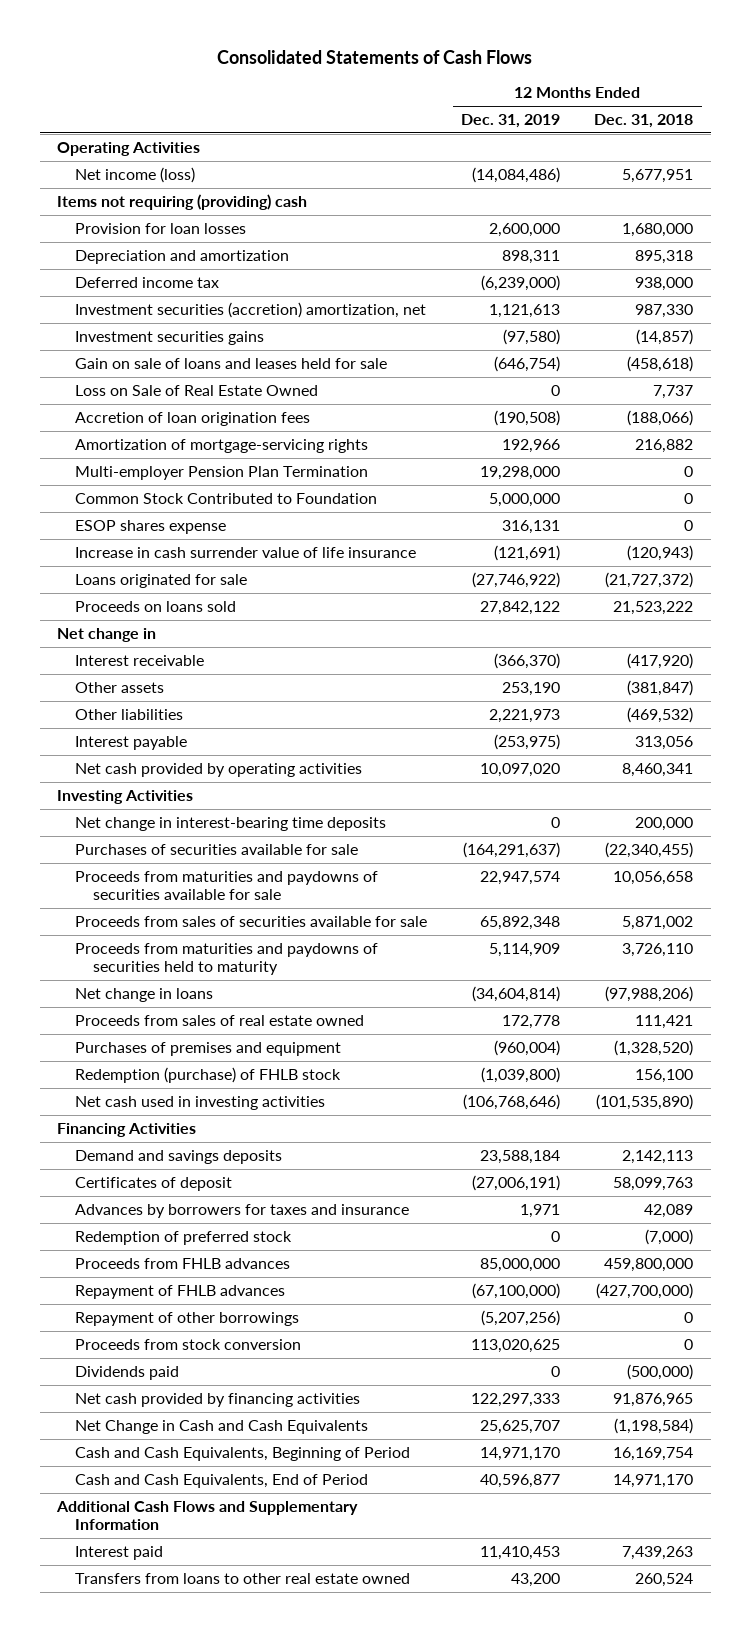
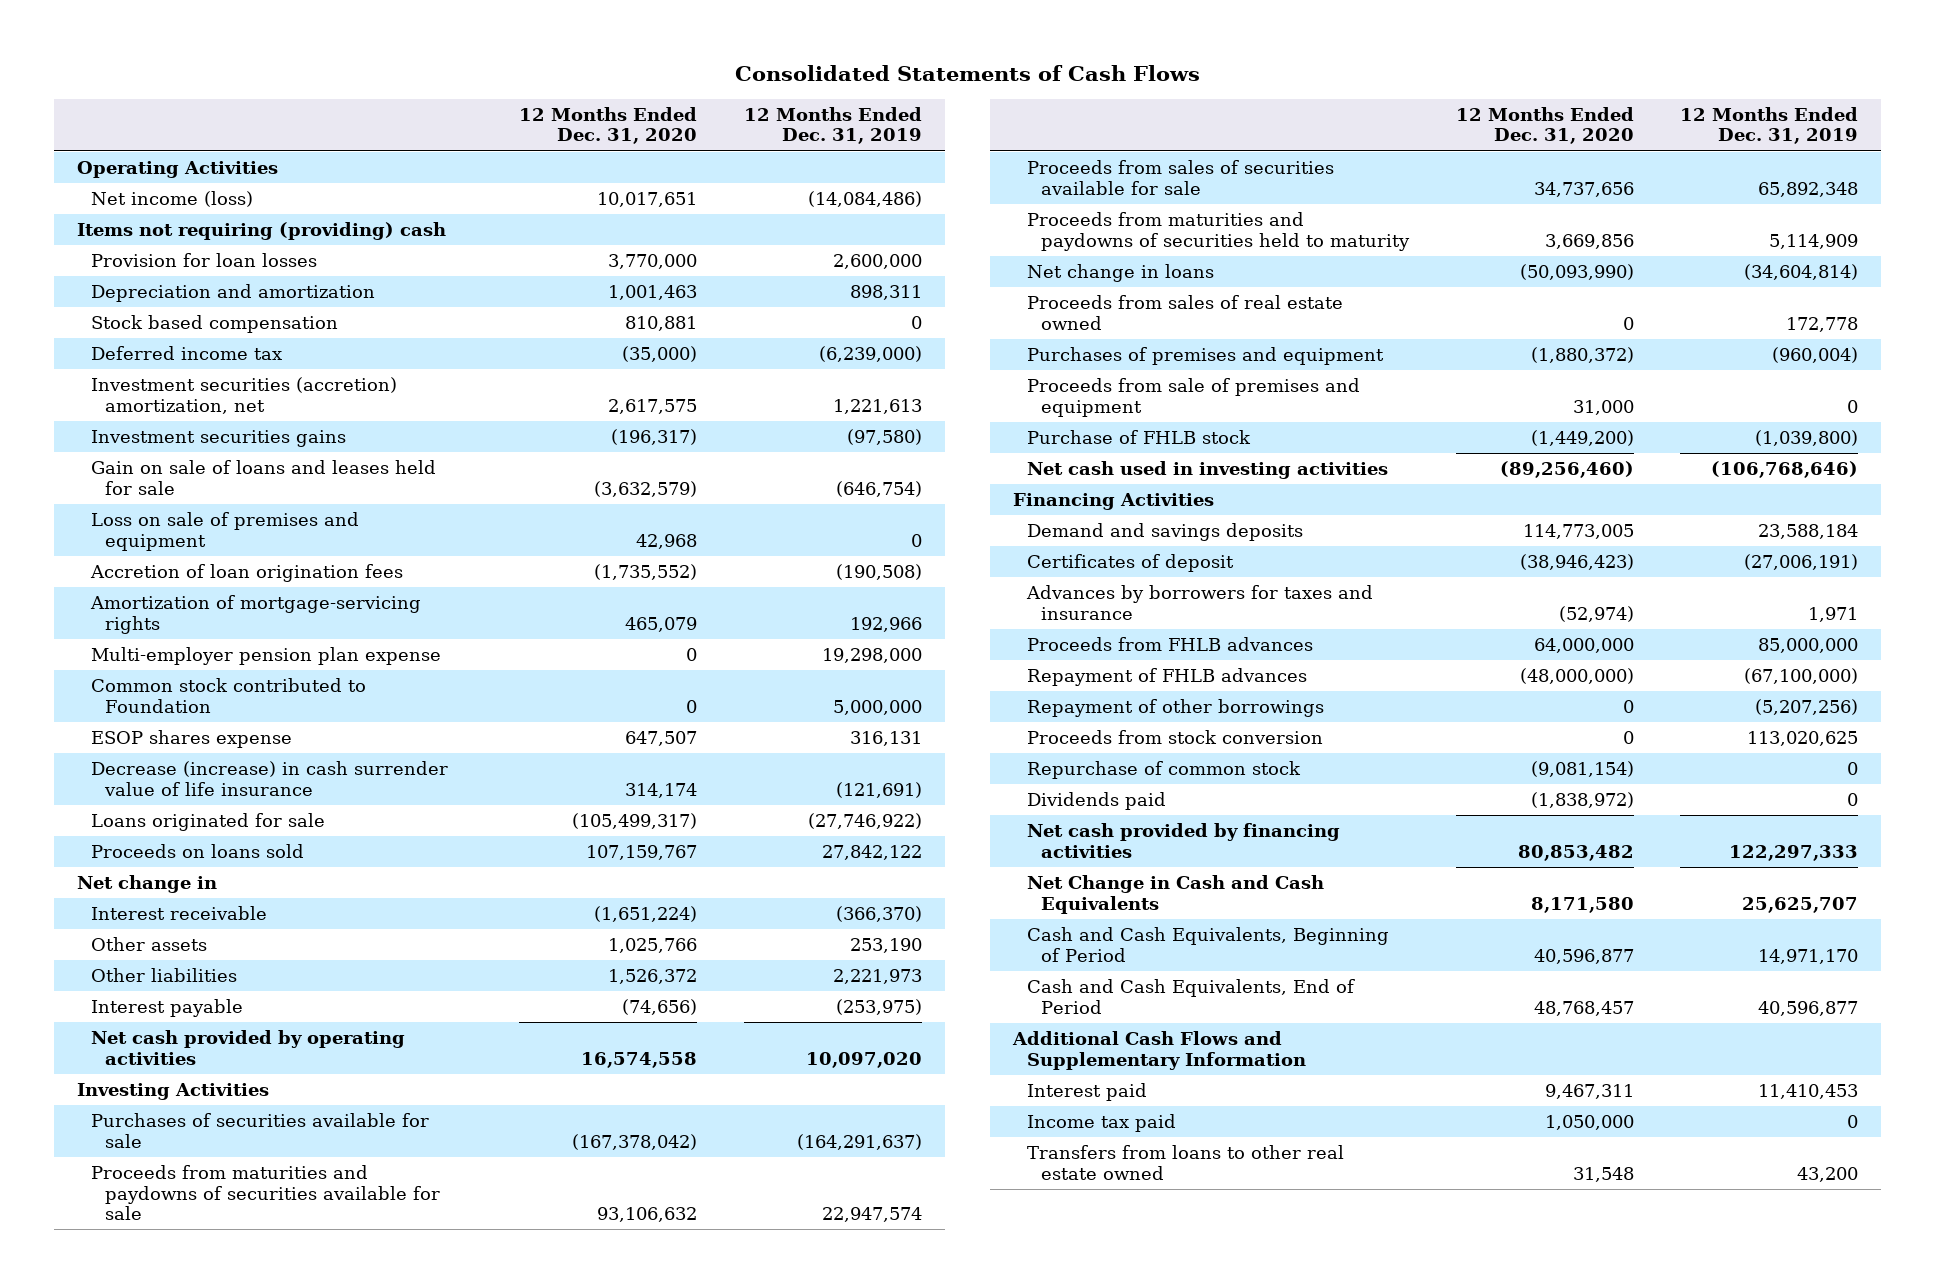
[594,113,694,128] Dec. 31, 2018 -> none
none -> [519,106,698,145] 12 Months Ended Dec. 31, 2020
none -> [90,315,338,334] Stock based compensation
[489,303,561,318] 1,121,613 -> [833,398,923,414] 1,221,613
[75,384,319,396] Loss on Sale of Real Estate Owned -> none
none -> [90,512,359,551] Loss on sale of premises and equipment
[75,465,369,480] Multi-employer Pension Plan Termination -> [90,647,441,666] Multi-employer pension plan expense
[75,492,378,504] Common Stock Contributed to Foundation -> [90,678,366,713] Common stock contributed to Foundation
[75,546,417,558] Increase in cash surrender value of life insurance -> [90,761,448,796] Decrease (increase) in cash surrender value of life insurance
[75,816,387,831] Net change in interest-bearing time deposits -> none
none -> [1026,378,1360,417] Proceeds from sale of premises and equipment
[75,1066,342,1083] Redemption (purchase) of FHLB stock -> [1026,430,1251,445] Purchase of FHLB stock
[75,1230,293,1245] Redemption of preferred stock -> none
none -> [1026,761,1301,780] Repurchase of common stock
none -> [1026,1114,1176,1133] Income tax paid

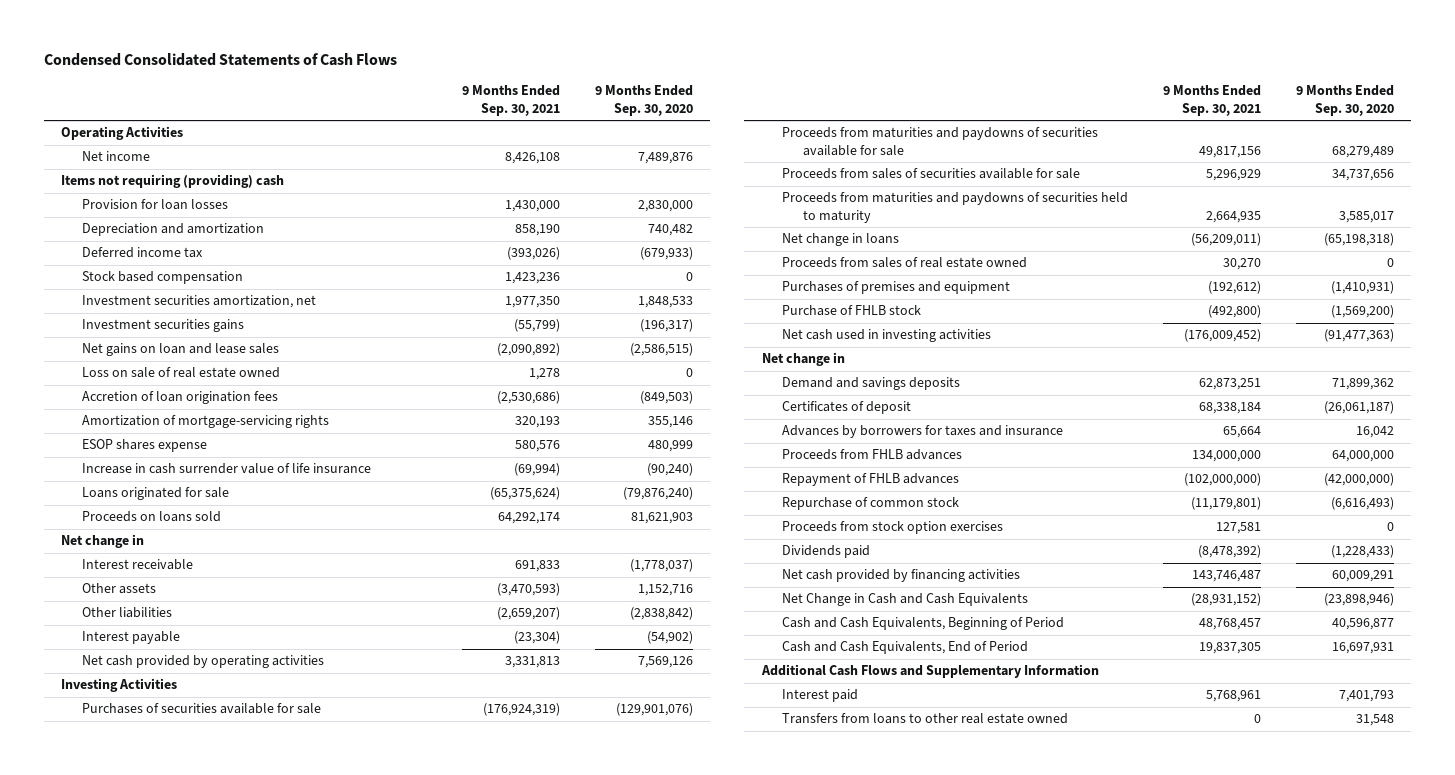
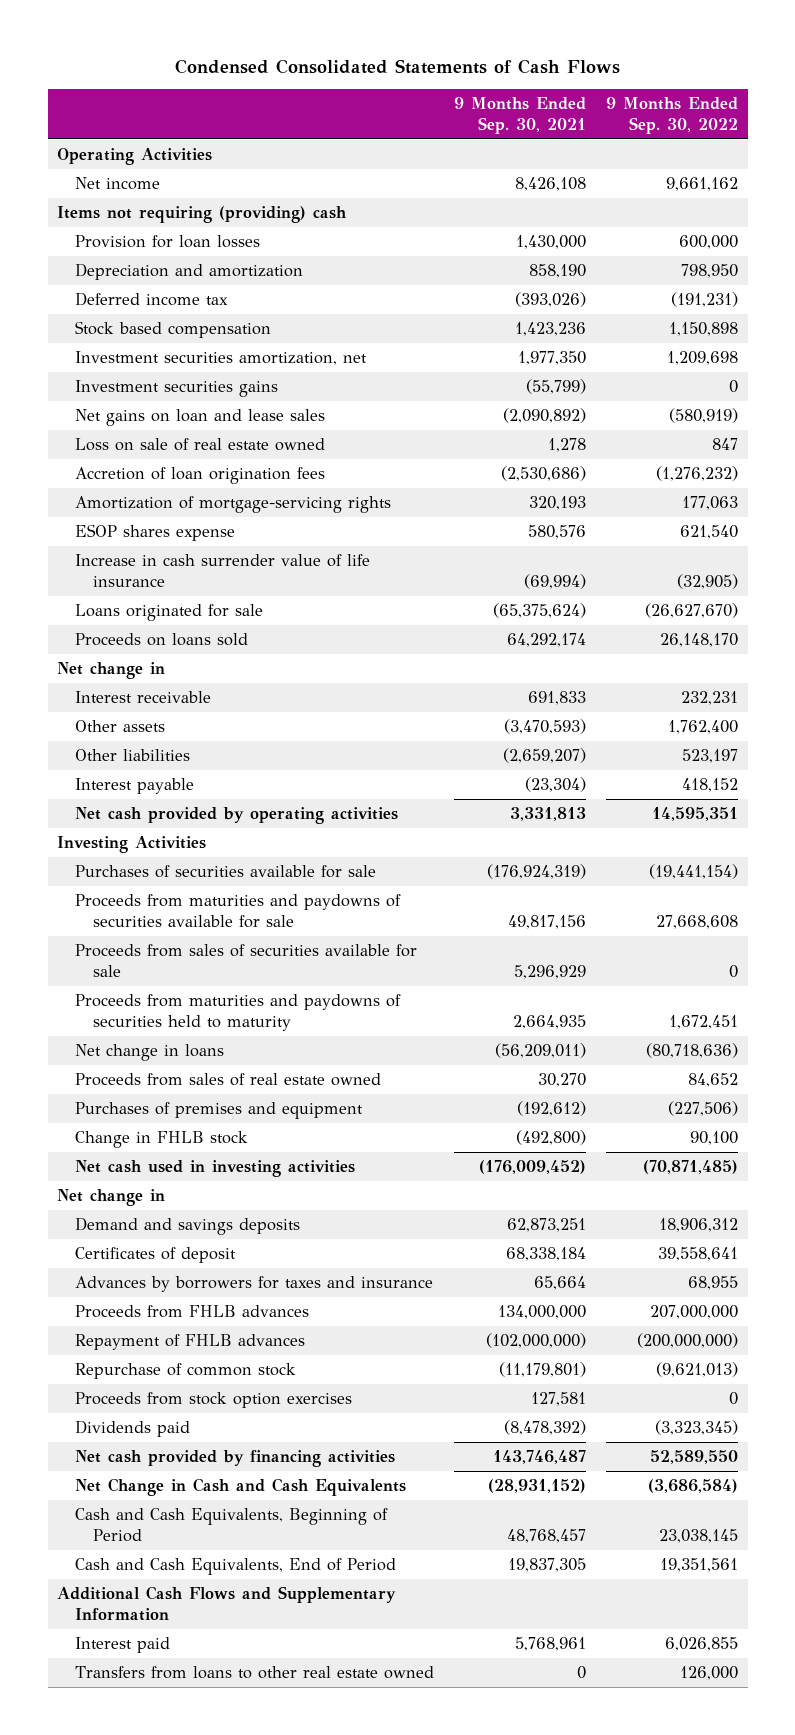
[594,85,693,116] 9 Months Ended Sep. 30, 2020 -> none
none -> [605,97,738,134] 9 Months Ended Sep. 30, 2022
[782,305,922,317] Purchase of FHLB stock -> [75,1130,249,1148] Change in FHLB stock

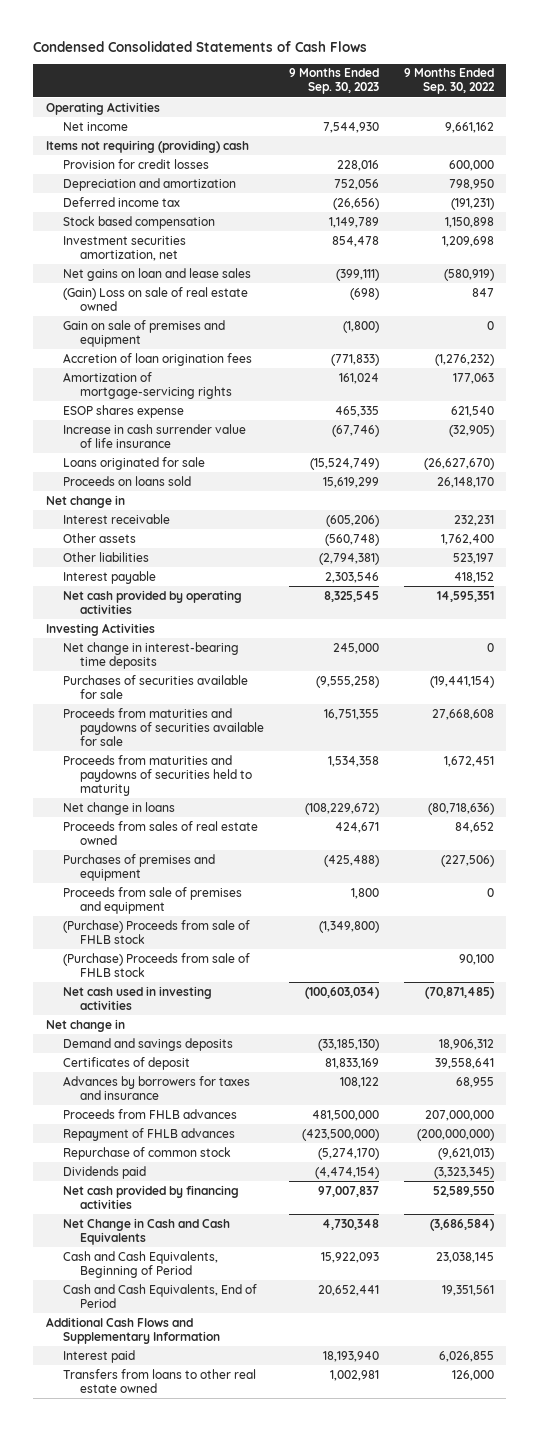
[454,97,587,134] 9 Months Ended Sep. 30, 2021 -> none
none -> [289,68,380,95] 9 Months Ended Sep. 30, 2023
[75,234,261,248] Provision for loan losses -> [62,158,209,169] Provision for credit losses
[75,379,279,397] Investment securities gains -> none
[75,437,326,451] Loss on sale of real estate owned -> [62,286,248,311] (Gain) Loss on sale of real estate owned
none -> [62,319,225,347] Gain on sale of premises and equipment
none -> [62,641,239,669] Net change in interest-bearing time deposits
[75,943,418,977] Proceeds from sales of securities available for sale -> none
[75,1130,249,1148] Change in FHLB stock -> none
none -> [62,886,242,914] Proceeds from sale of premises and equipment
none -> [62,919,250,944] (Purchase) Proceeds from sale of FHLB stock
none -> [62,952,250,977] (Purchase) Proceeds from sale of FHLB stock
[75,1391,353,1408] Proceeds from stock option exercises -> none

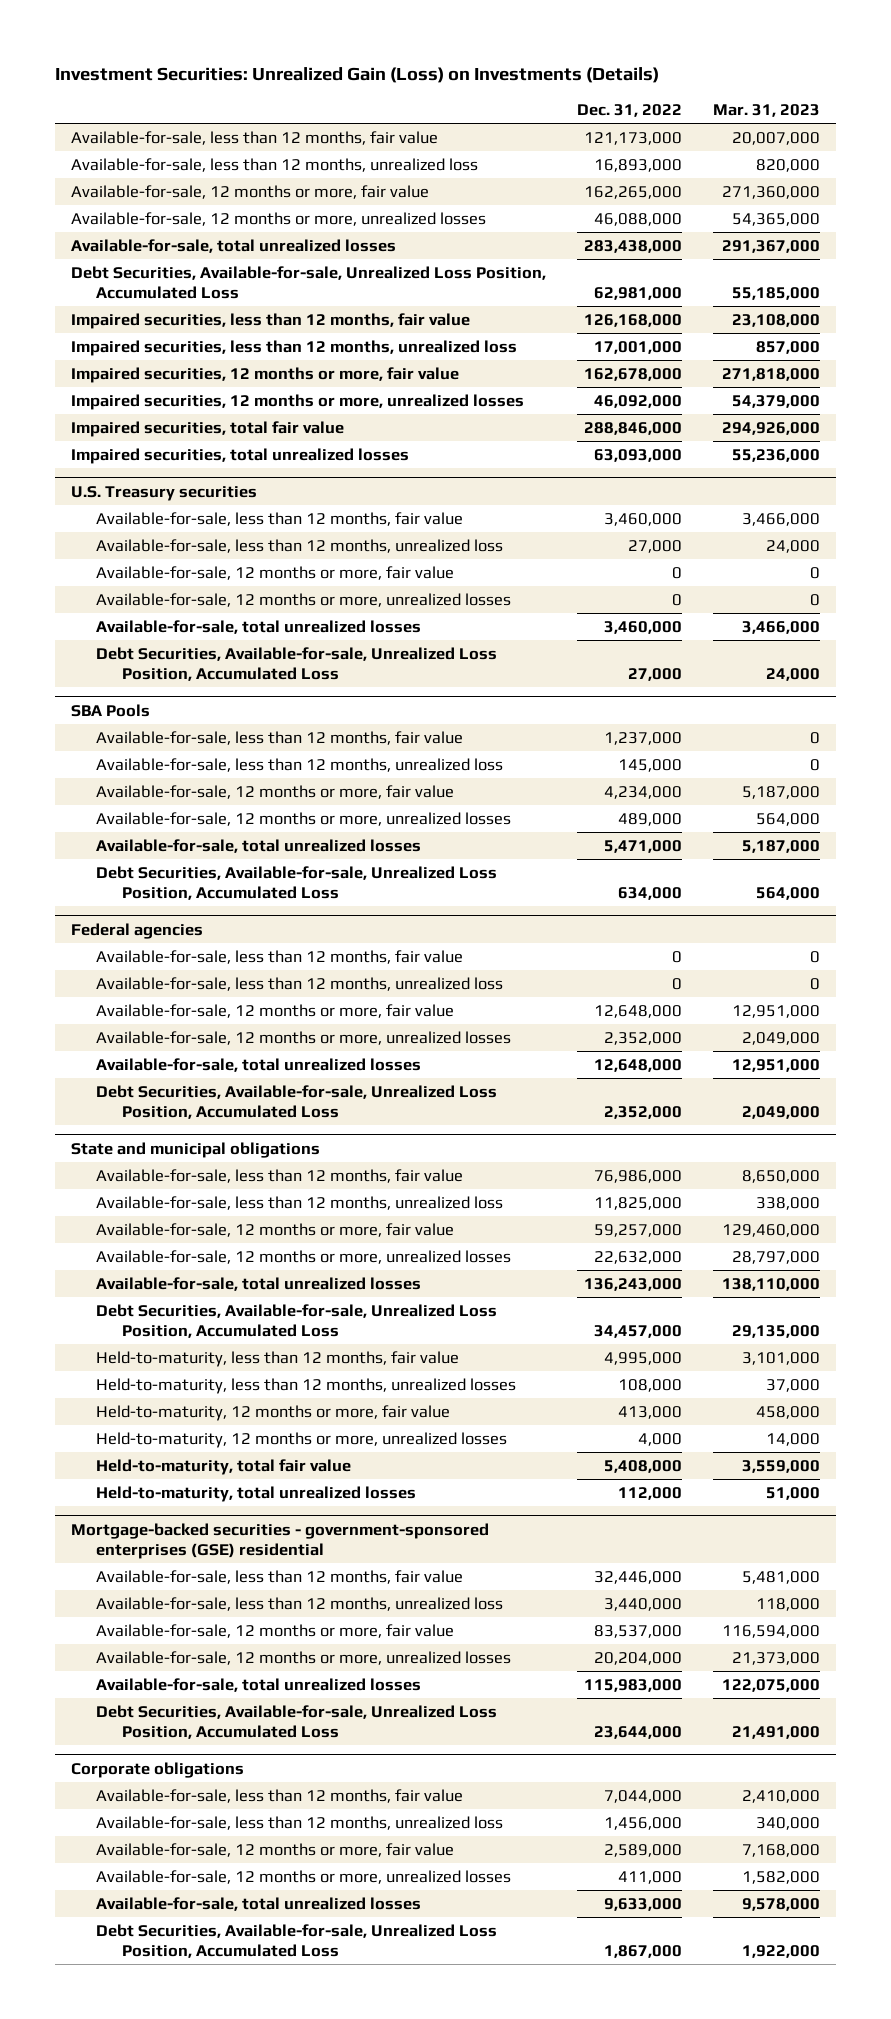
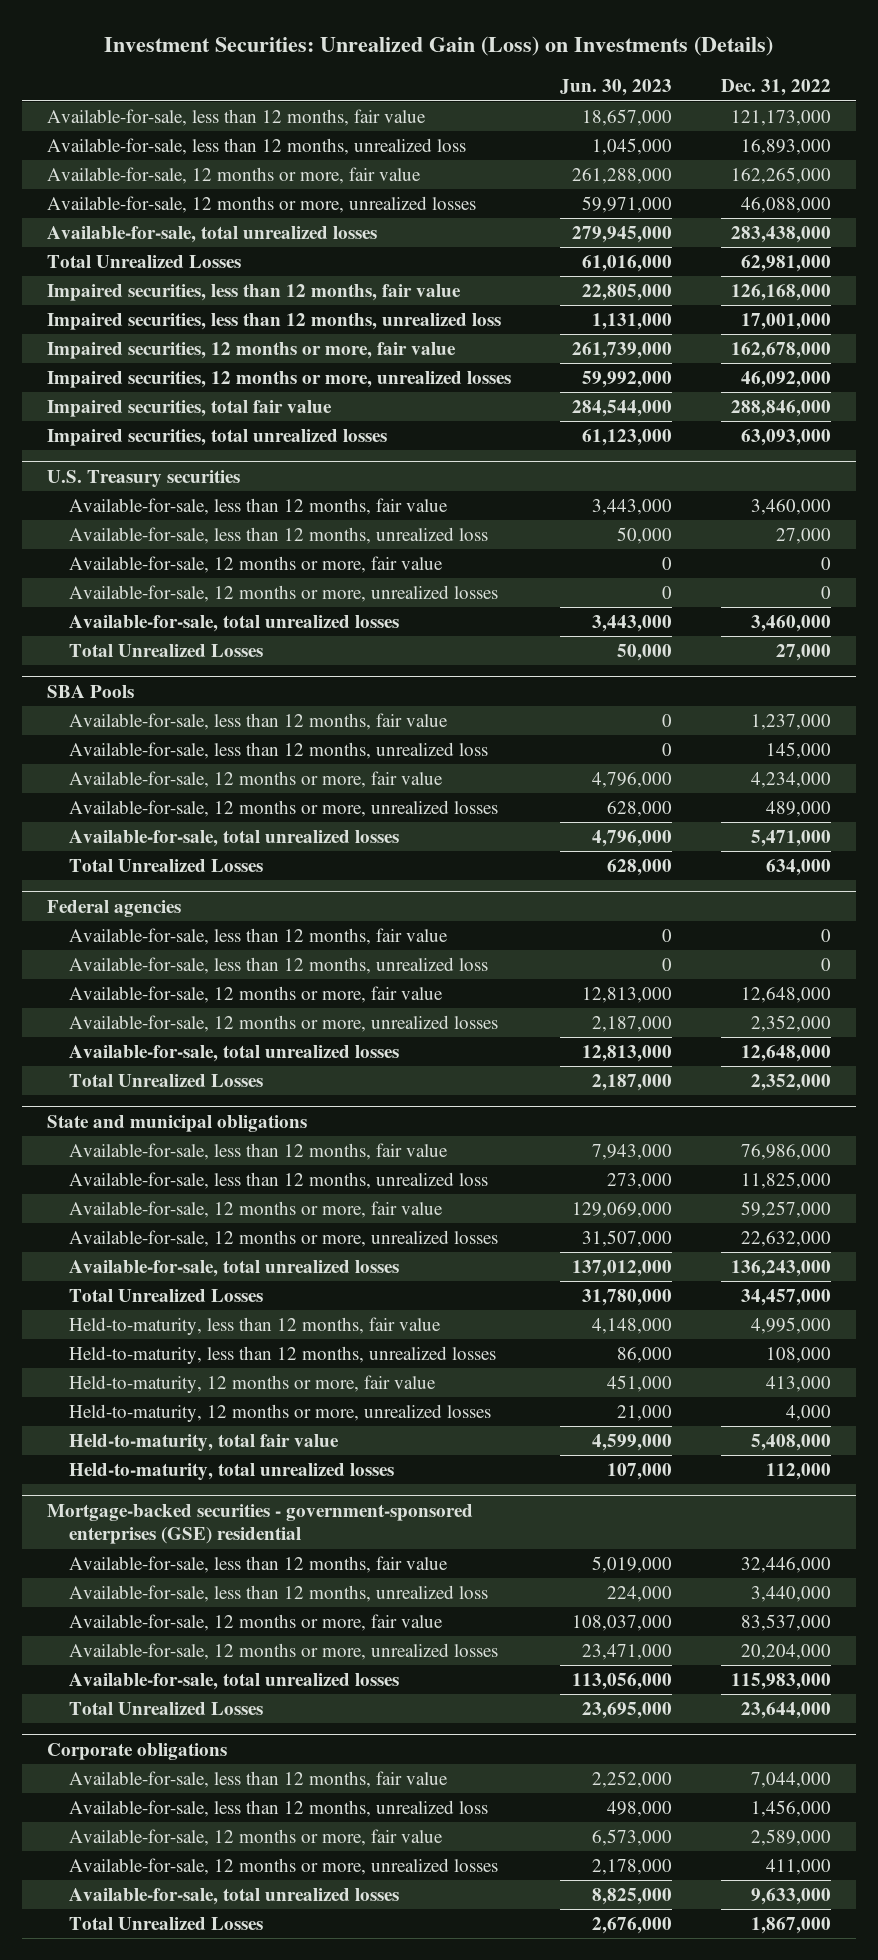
[713,104,821,118] Mar. 31, 2023 -> none
none -> [560,79,673,97] Jun. 30, 2023
[70,265,546,299] Debt Securities, Available-for-sale, Unrealized Loss Position, Accumulated Loss -> [46,254,241,268] Total Unrealized Losses
[96,646,498,681] Debt Securities, Available-for-sale, Unrealized Loss Position, Accumulated Loss -> [68,643,263,657] Total Unrealized Losses
[96,865,498,900] Debt Securities, Available-for-sale, Unrealized Loss Position, Accumulated Loss -> [68,858,263,872] Total Unrealized Losses
[96,1084,498,1119] Debt Securities, Available-for-sale, Unrealized Loss Position, Accumulated Loss -> [68,1073,263,1087] Total Unrealized Losses
[96,1303,498,1338] Debt Securities, Available-for-sale, Unrealized Loss Position, Accumulated Loss -> [68,1288,263,1302] Total Unrealized Losses
[96,1704,498,1739] Debt Securities, Available-for-sale, Unrealized Loss Position, Accumulated Loss -> [68,1701,263,1715] Total Unrealized Losses
[96,1923,498,1958] Debt Securities, Available-for-sale, Unrealized Loss Position, Accumulated Loss -> [68,1916,263,1930] Total Unrealized Losses

